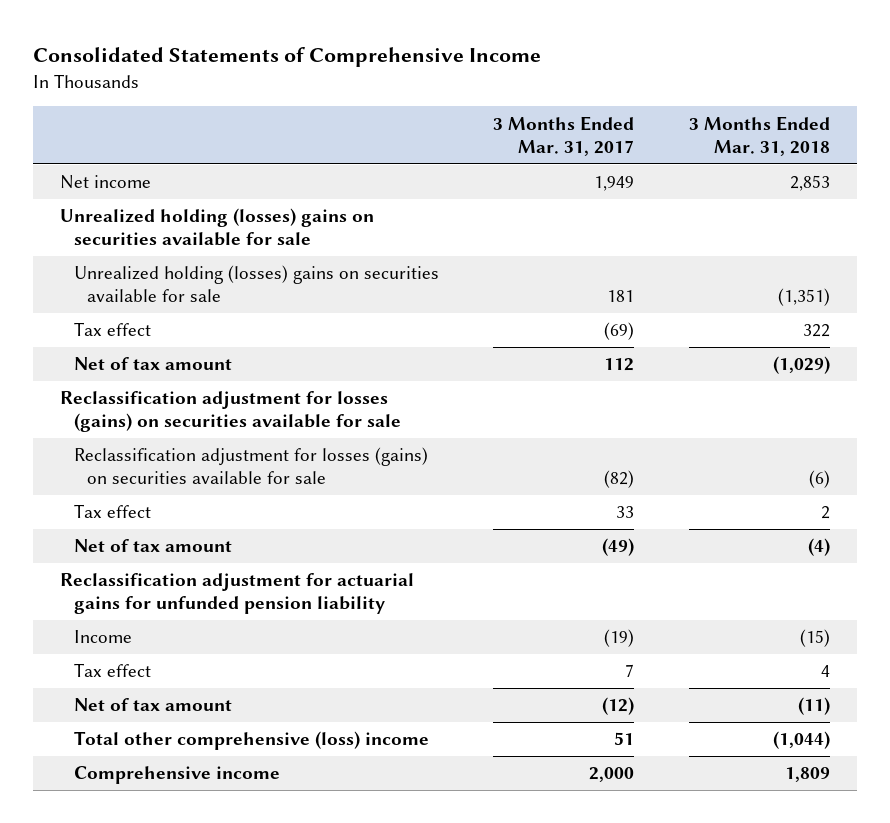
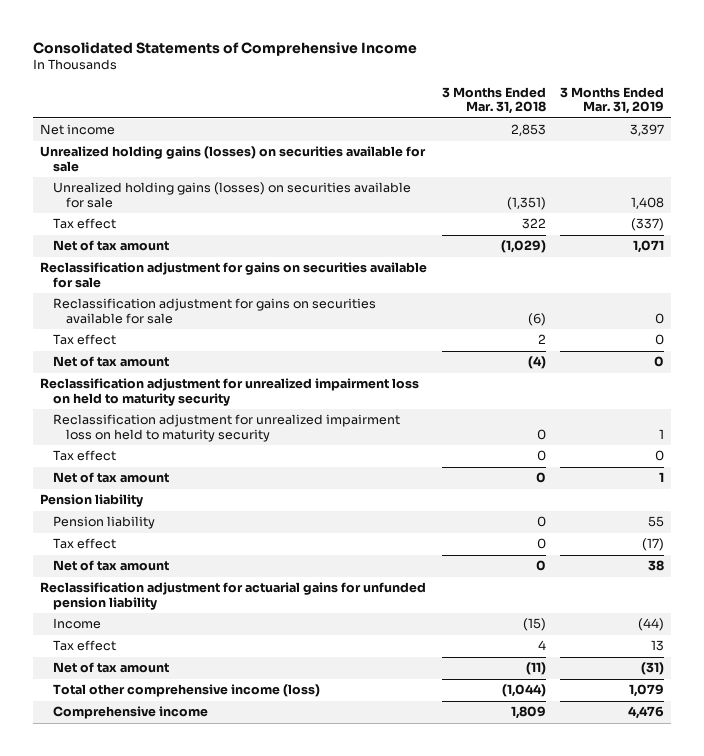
[493,115,635,156] 3 Months Ended Mar. 31, 2017 -> none
none -> [559,86,664,115] 3 Months Ended Mar. 31, 2019
[60,208,375,247] Unrealized holding (losses) gains on securities available for sale -> [40,146,427,172] Unrealized holding gains (losses) on securities available for sale
[73,265,439,303] Unrealized holding (losses) gains on securities available for sale -> [53,182,412,208] Unrealized holding gains (losses) on securities available for sale
[60,391,401,433] Reclassification adjustment for losses (gains) on securities available for sale -> [40,262,428,288] Reclassification adjustment for gains on securities available for sale
[73,447,428,485] Reclassification adjustment for losses (gains) on securities available for sale -> [53,298,377,324] Reclassification adjustment for gains on securities available for sale
none -> [40,378,420,406] Reclassification adjustment for unrealized impairment loss on held to maturity security
none -> [53,414,401,442] Reclassification adjustment for unrealized impairment loss on held to maturity security
none -> [53,450,117,462] Tax effect
none -> [53,472,170,484] Net of tax amount
none -> [40,494,144,508] Pension liability
none -> [53,516,156,530] Pension liability
none -> [53,538,117,550] Tax effect
none -> [53,560,170,572] Net of tax amount
[73,731,429,751] Total other comprehensive (loss) income -> [53,684,321,698] Total other comprehensive income (loss)

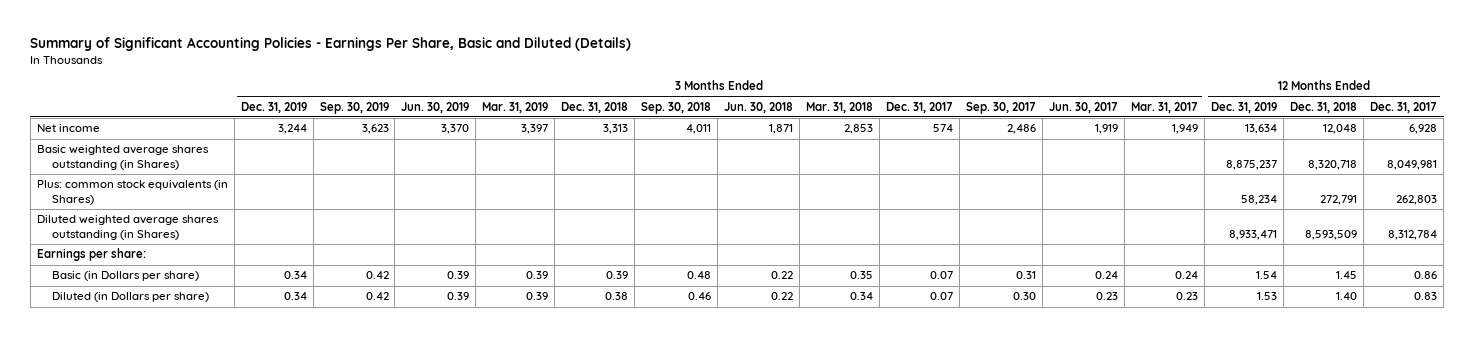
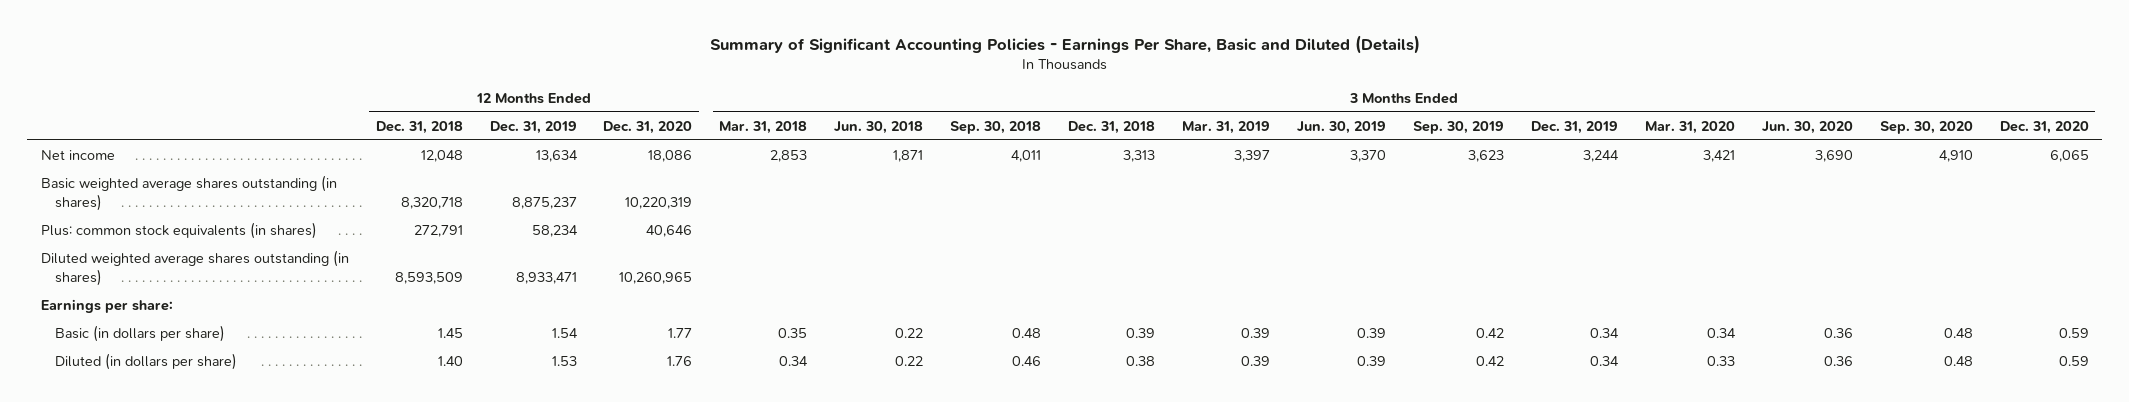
[886,101,954,113] Dec. 31, 2017 -> none
[966,101,1037,114] Sep. 30, 2017 -> none
[1049,101,1119,113] Jun. 30, 2017 -> none
[1131,101,1199,113] Mar. 31, 2017 -> none
[1370,101,1438,113] Dec. 31, 2017 -> none
none -> [603,120,693,134] Dec. 31, 2020
none -> [1644,120,1735,134] Mar. 31, 2020
none -> [1761,120,1853,134] Jun. 30, 2020
none -> [1879,120,1973,134] Sep. 30, 2020
none -> [1999,120,2089,134] Dec. 31, 2020
[36,145,209,171] Basic weighted average shares outstanding (in Shares) -> [40,174,337,211] Basic weighted average shares outstanding (in shares)
[36,180,228,206] Plus: common stock equivalents (in Shares) -> [40,221,317,239] Plus: common stock equivalents (in shares)
[36,215,219,241] Diluted weighted average shares outstanding (in Shares) -> [40,249,349,286] Diluted weighted average shares outstanding (in shares)
[52,271,200,282] Basic (in Dollars per share) -> [55,324,226,342] Basic (in dollars per share)
[52,292,210,303] Diluted (in Dollars per share) -> [55,352,238,370] Diluted (in dollars per share)

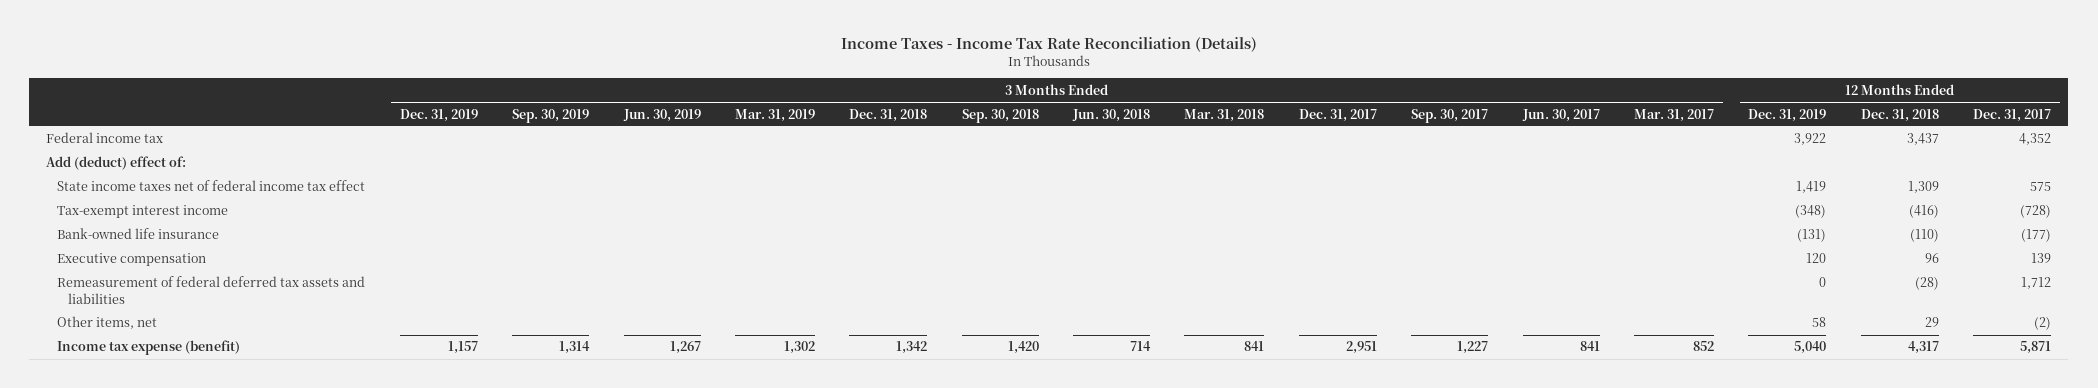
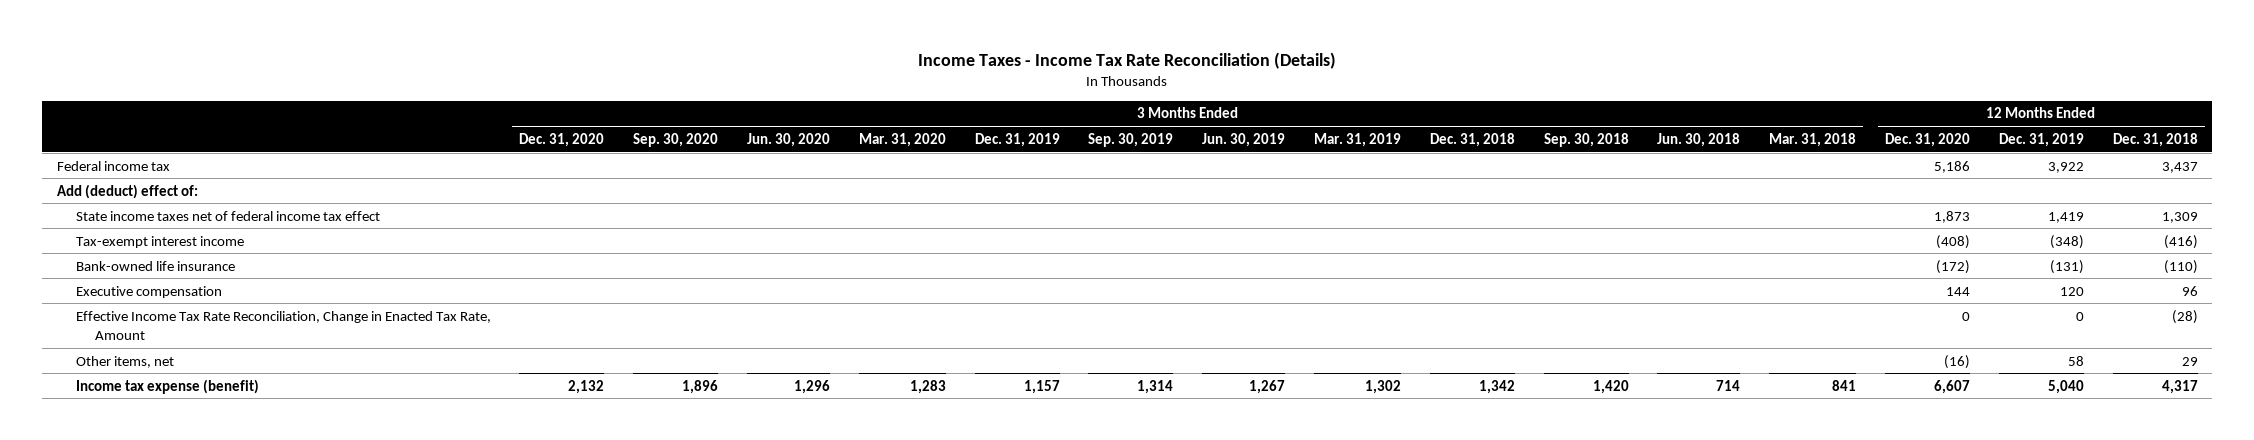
[1298,108,1377,122] Dec. 31, 2017 -> none
[1411,108,1489,123] Sep. 30, 2017 -> none
[1521,108,1600,122] Jun. 30, 2017 -> none
[1634,108,1715,122] Mar. 31, 2017 -> none
[1973,108,2052,122] Dec. 31, 2017 -> none
none -> [519,132,605,147] Dec. 31, 2020
none -> [633,132,719,147] Sep. 30, 2020
none -> [746,132,830,147] Jun. 30, 2020
none -> [858,132,946,147] Mar. 31, 2020
none -> [1884,132,1970,147] Dec. 31, 2020
[57,276,366,304] Remeasurement of federal deferred tax assets and liabilities -> [75,310,491,341] Effective Income Tax Rate Reconciliation, Change in Enacted Tax Rate, Amount

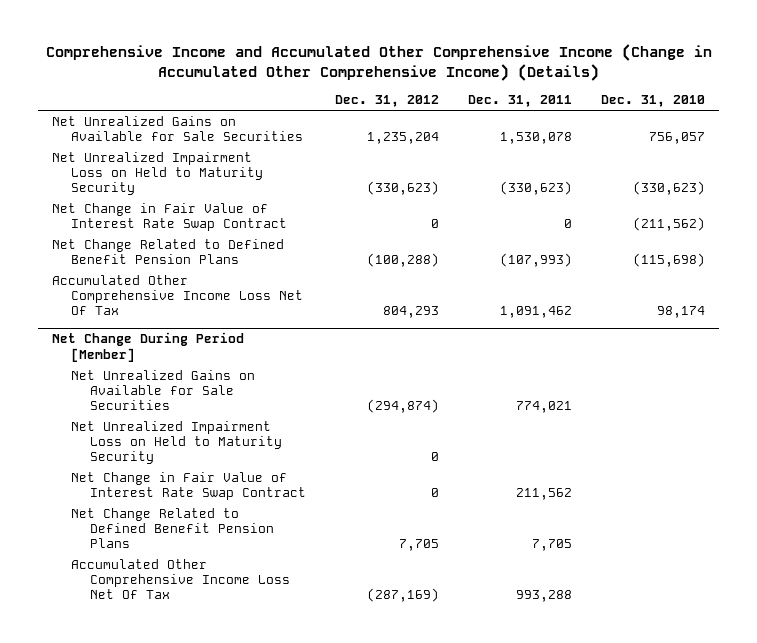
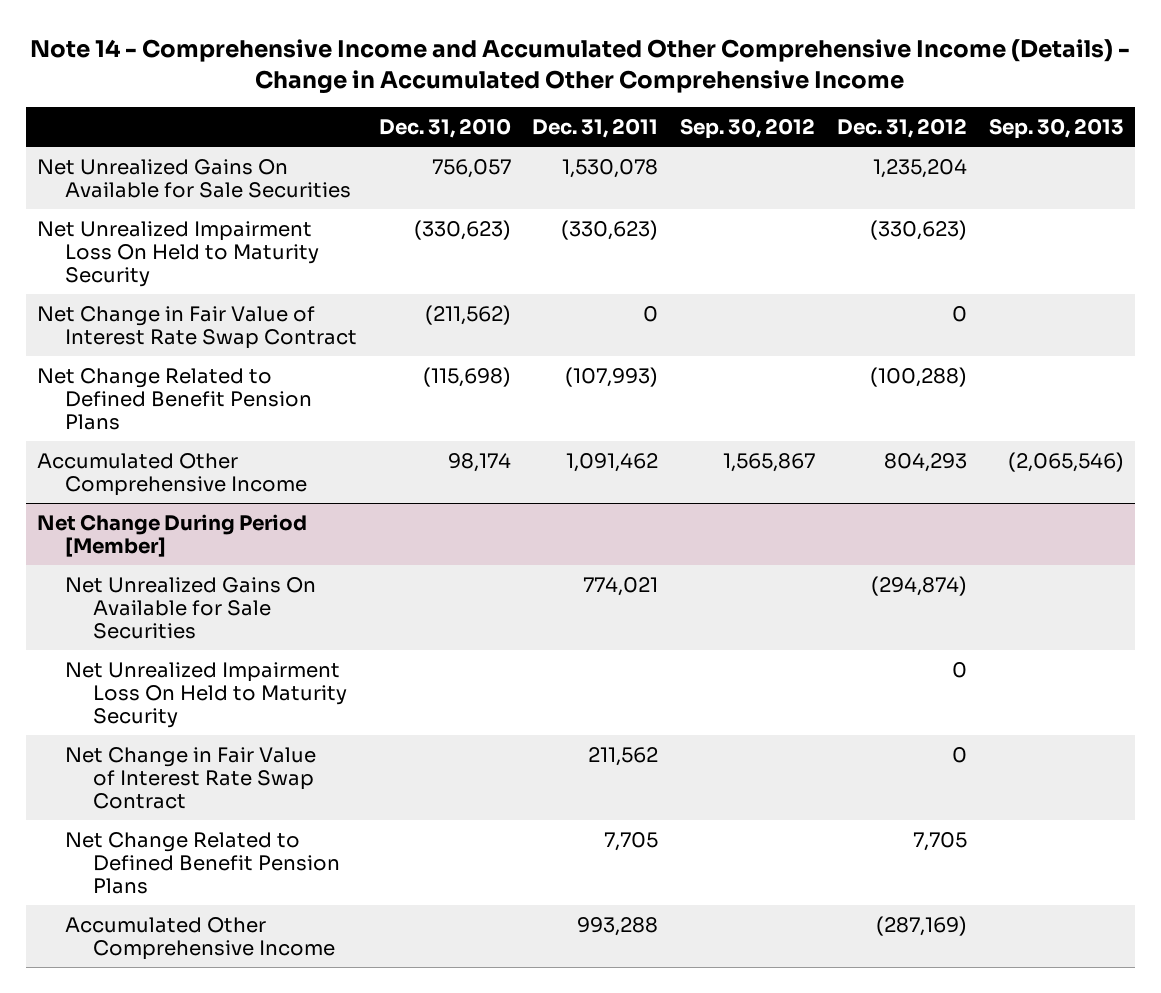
[45,44,712,82] Comprehensive Income and Accumulated Other Comprehensive Income (Change in Accumulated Other Comprehensive Income) (Details) -> [30,38,1131,94] Note 14 - Comprehensive Income and Accumulated Other Comprehensive Income (Details) - Change in Accumulated Other Comprehensive Income
none -> [680,117,816,139] Sep. 30, 2012
none -> [988,117,1124,139] Sep. 30, 2013
[52,115,304,142] Net Unrealized Gains on Available for Sale Securities -> [36,158,351,198] Net Unrealized Gains On Available for Sale Securities
[52,151,264,196] Net Unrealized Impairment Loss on Held to Maturity Security -> [36,220,319,287] Net Unrealized Impairment Loss On Held to Maturity Security
[52,274,304,316] Accumulated Other Comprehensive Income Loss Net Of Tax -> [36,452,307,496] Accumulated Other Comprehensive Income
[71,369,256,411] Net Unrealized Gains on Available for Sale Securities -> [64,576,316,639] Net Unrealized Gains On Available for Sale Securities
[71,420,282,465] Net Unrealized Impairment Loss on Held to Maturity Security -> [64,661,347,728] Net Unrealized Impairment Loss On Held to Maturity Security
[71,558,290,600] Accumulated Other Comprehensive Income Loss Net Of Tax -> [64,916,335,960] Accumulated Other Comprehensive Income

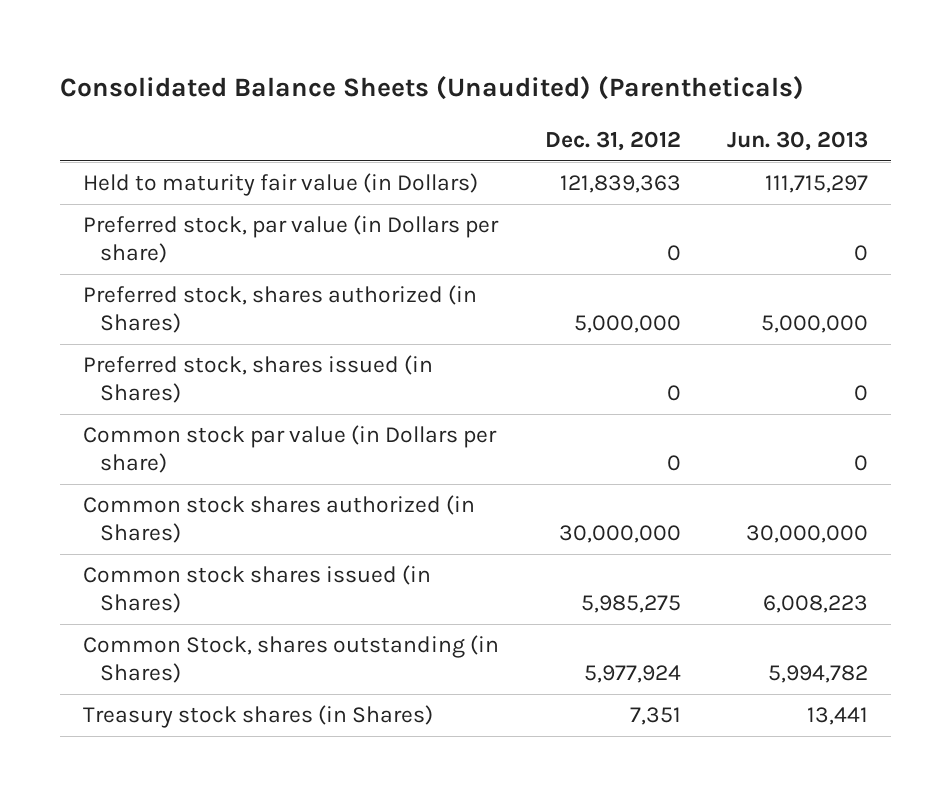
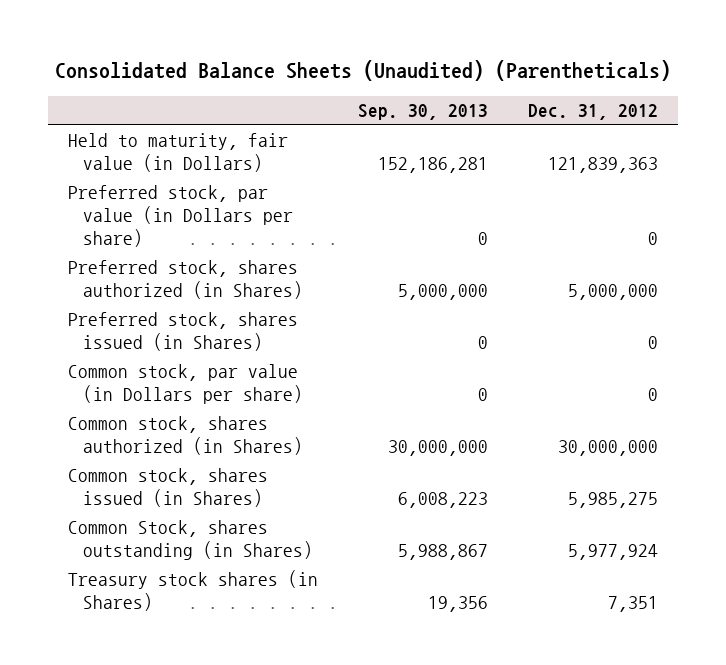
[727,130,869,151] Jun. 30, 2013 -> none
none -> [357,104,488,121] Sep. 30, 2013
[83,173,479,197] Held to maturity fair value (in Dollars) -> [67,133,288,173] Held to maturity, fair value (in Dollars)
[83,425,498,473] Common stock par value (in Dollars per share) -> [67,364,303,405] Common stock, par value (in Dollars per share)
[83,495,476,543] Common stock shares authorized (in Shares) -> [67,416,303,456] Common stock, shares authorized (in Shares)
[83,565,432,613] Common stock shares issued (in Shares) -> [67,468,268,508] Common stock, shares issued (in Shares)

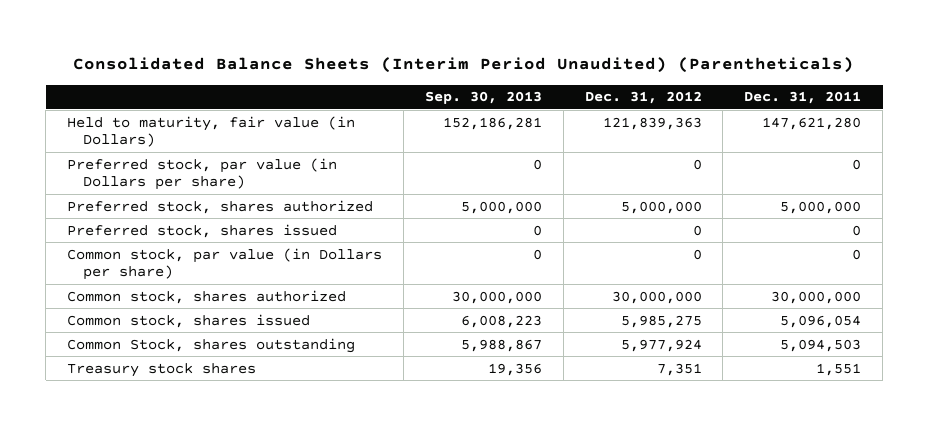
[54,60,671,82] Consolidated Balance Sheets (Unaudited) (Parentheticals) -> [73,57,855,74] Consolidated Balance Sheets (Interim Period Unaudited) (Parentheticals)
none -> [744,91,862,105] Dec. 31, 2011
[67,260,303,300] Preferred stock, shares authorized (in Shares) -> [67,199,374,214] Preferred stock, shares authorized
[67,312,298,352] Preferred stock, shares issued (in Shares) -> [67,223,338,238] Preferred stock, shares issued
[67,416,303,456] Common stock, shares authorized (in Shares) -> [67,289,347,304] Common stock, shares authorized
[67,468,268,508] Common stock, shares issued (in Shares) -> [67,313,311,328] Common stock, shares issued
[67,520,313,561] Common Stock, shares outstanding (in Shares) -> [67,337,356,353] Common Stock, shares outstanding
[67,570,318,612] Treasury stock shares (in Shares) -> [67,362,257,377] Treasury stock shares

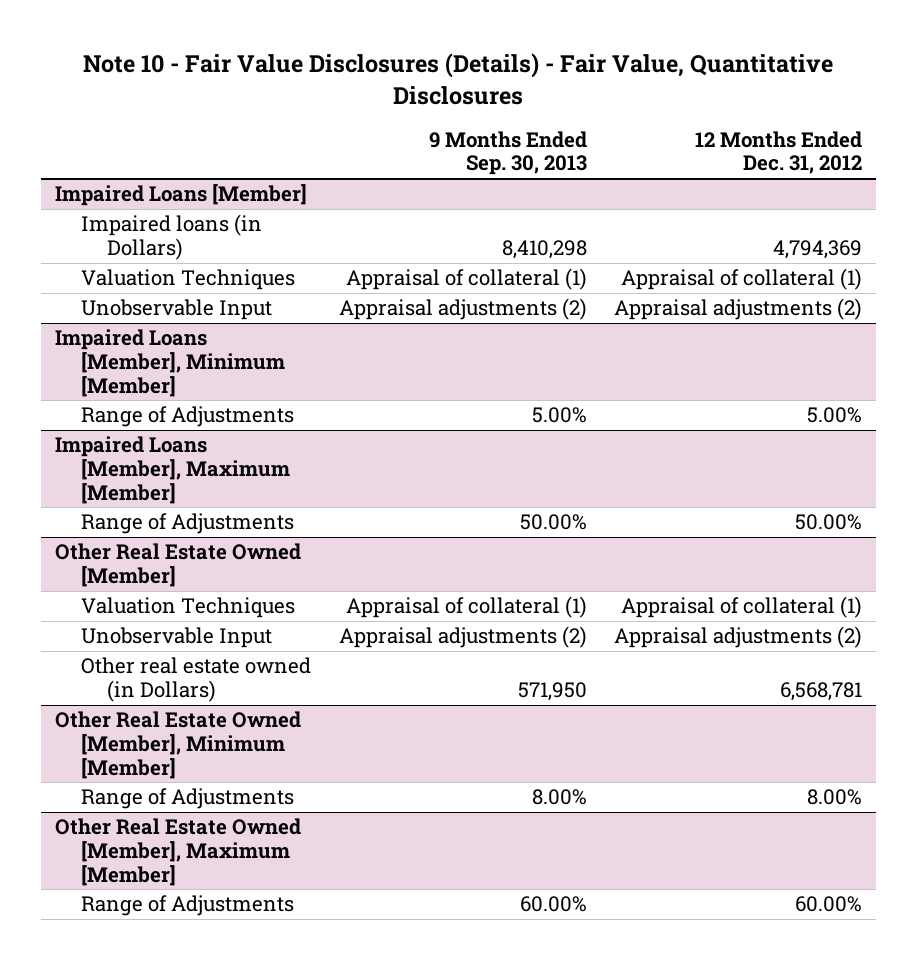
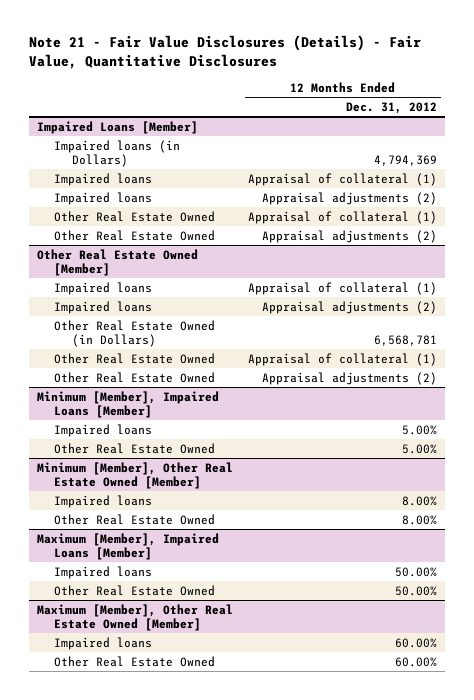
[83,53,834,105] Note 10 - Fair Value Disclosures (Details) - Fair Value, Quantitative Disclosures -> [28,35,421,70] Note 21 - Fair Value Disclosures (Details) - Fair Value, Quantitative Disclosures
[428,130,587,176] 9 Months Ended Sep. 30, 2013 -> none
[54,329,285,397] Impaired Loans [Member], Minimum [Member] -> none
[80,406,294,428] Range of Adjustments -> none
[54,436,290,504] Impaired Loans [Member], Maximum [Member] -> none
[80,513,294,535] Range of Adjustments -> none
[80,269,295,291] Valuation Techniques -> [54,172,153,186] Impaired loans
[80,299,272,321] Unobservable Input -> [54,191,153,205] Impaired loans
none -> [54,210,216,222] Other Real Estate Owned
none -> [54,229,216,241] Other Real Estate Owned
[80,788,294,810] Range of Adjustments -> none
[80,895,294,917] Range of Adjustments -> none
[80,597,295,619] Valuation Techniques -> [54,281,153,295] Impaired loans
[80,627,272,649] Unobservable Input -> [54,300,153,314] Impaired loans
[80,657,311,703] Other real estate owned (in Dollars) -> [54,319,216,347] Other Real Estate Owned (in Dollars)
none -> [54,352,216,364] Other Real Estate Owned
none -> [54,371,216,383] Other Real Estate Owned
none -> [36,390,219,418] Minimum [Member], Impaired Loans [Member]
none -> [54,423,153,437] Impaired loans
none -> [54,442,216,454] Other Real Estate Owned
[54,711,301,779] Other Real Estate Owned [Member], Minimum [Member] -> [36,461,233,489] Minimum [Member], Other Real Estate Owned [Member]
none -> [54,494,153,508] Impaired loans
none -> [54,513,216,525] Other Real Estate Owned
none -> [36,532,219,560] Maximum [Member], Impaired Loans [Member]
none -> [54,565,153,579] Impaired loans
none -> [54,584,216,596] Other Real Estate Owned
[54,818,301,886] Other Real Estate Owned [Member], Maximum [Member] -> [36,603,233,631] Maximum [Member], Other Real Estate Owned [Member]
none -> [54,636,153,650] Impaired loans
none -> [54,655,216,667] Other Real Estate Owned

